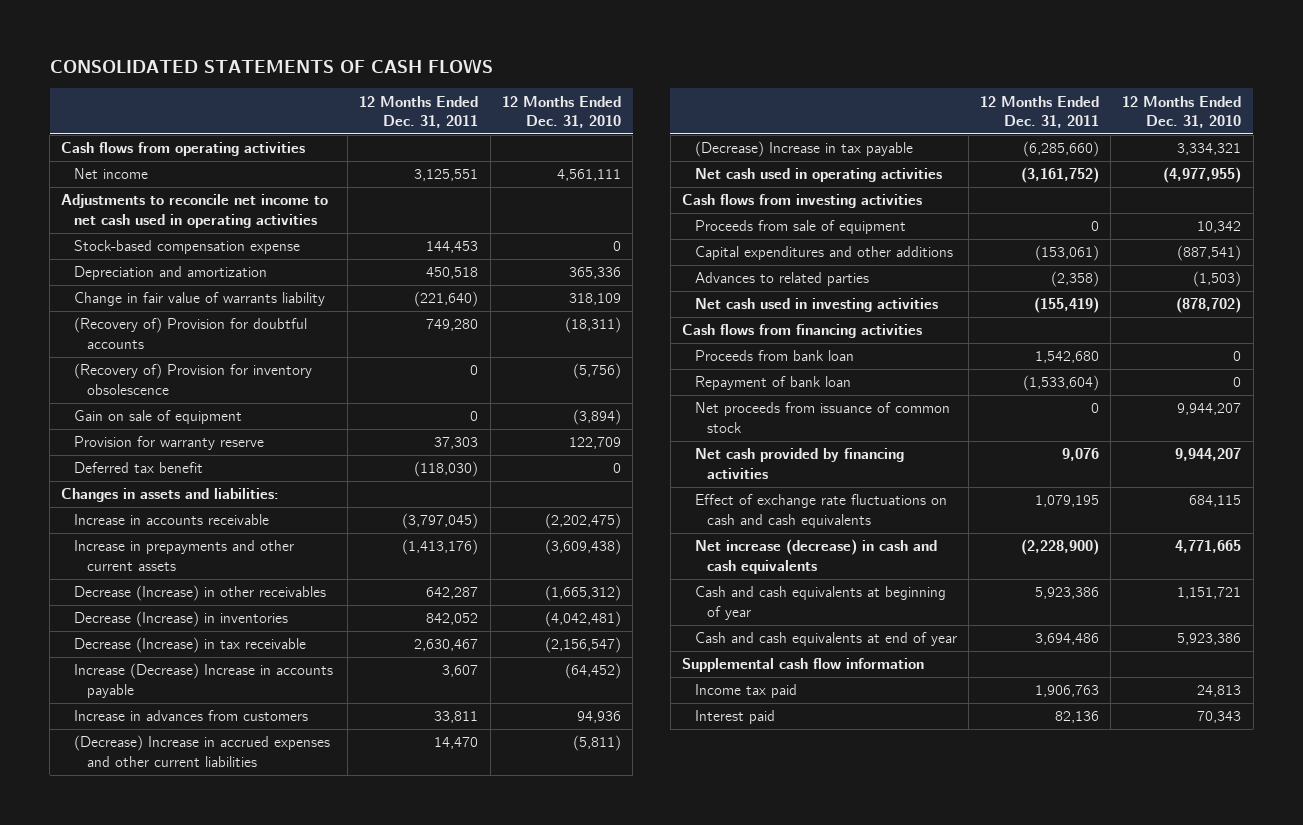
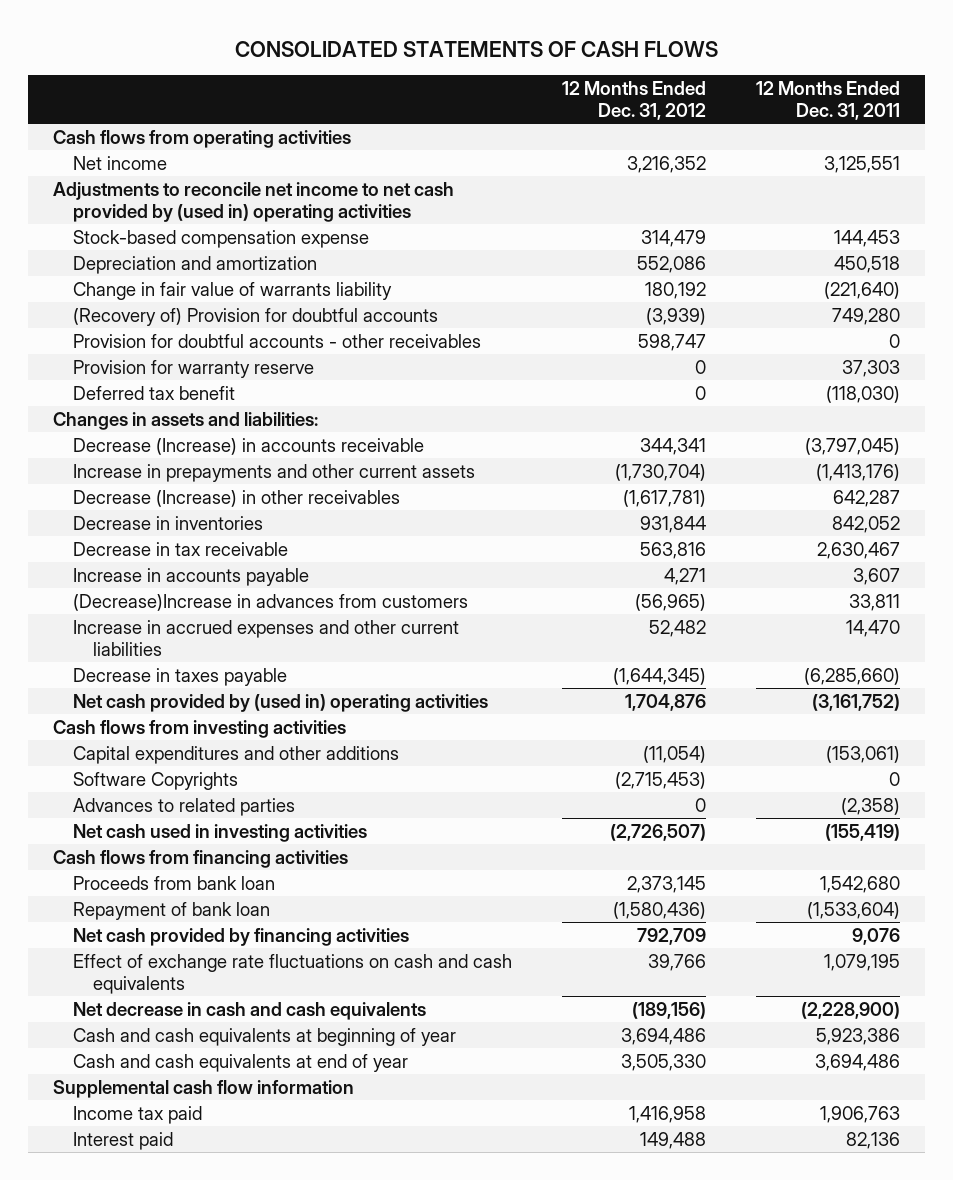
[501,95,621,128] 12 Months Ended Dec. 31, 2010 -> none
none -> [561,80,706,120] 12 Months Ended Dec. 31, 2012
[61,194,329,228] Adjustments to reconcile net income to net cash used in operating activities -> [53,181,455,222] Adjustments to reconcile net income to net cash provided by (used in) operating activities
[74,363,313,395] (Recovery of) Provision for inventory obsolescence -> none
[74,410,243,425] Gain on sale of equipment -> none
none -> [72,333,481,348] Provision for doubtful accounts - other receivables
[74,514,270,526] Increase in accounts receivable -> [72,437,424,455] Decrease (Increase) in accounts receivable
[74,611,289,628] Decrease (Increase) in inventories -> [72,515,263,530] Decrease in inventories
[74,637,307,654] Decrease (Increase) in tax receivable -> [72,541,288,556] Decrease in tax receivable
[74,663,334,698] Increase (Decrease) Increase in accounts payable -> [72,567,309,586] Increase in accounts payable
[74,710,309,722] Increase in advances from customers -> [72,593,468,611] (Decrease)Increase in advances from customers
[74,735,331,767] (Decrease) Increase in accrued expenses and other current liabilities -> [72,619,459,656] Increase in accrued expenses and other current liabilities
[694,141,913,158] (Decrease) Increase in tax payable -> [72,667,287,686] Decrease in taxes payable
[694,168,942,183] Net cash used in operating activities -> [72,693,488,712] Net cash provided by (used in) operating activities
[694,220,906,235] Proceeds from sale of equipment -> none
none -> [72,771,238,790] Software Copyrights
[694,402,950,433] Net proceeds from issuance of common stock -> none
[694,539,937,574] Net increase (decrease) in cash and cash equivalents -> [72,1001,426,1020] Net decrease in cash and cash equivalents

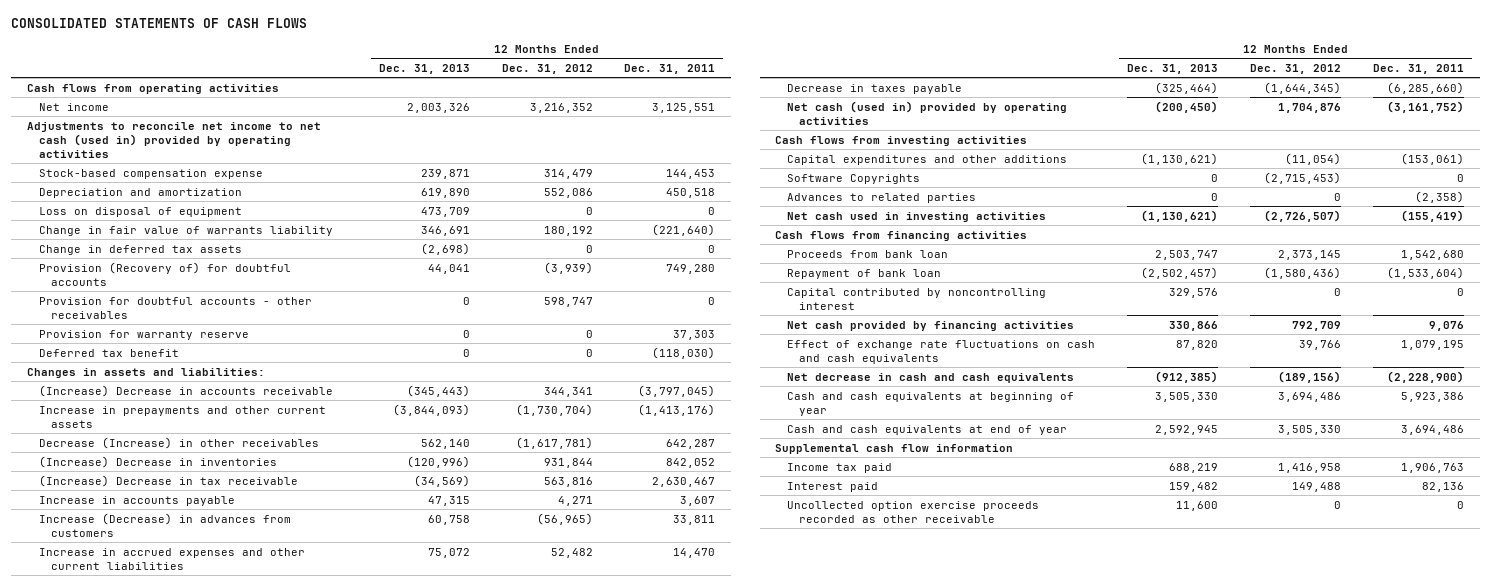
none -> [378,63,470,74] Dec. 31, 2013
[53,181,455,222] Adjustments to reconcile net income to net cash provided by (used in) operating activities -> [26,121,321,158] Adjustments to reconcile net income to net cash (used in) provided by operating activities
none -> [38,206,242,217] Loss on disposal of equipment
none -> [38,244,242,255] Change in deferred tax assets
[72,307,438,326] (Recovery of) Provision for doubtful accounts -> [38,261,291,286] Provision (Recovery of) for doubtful accounts
[72,437,424,455] Decrease (Increase) in accounts receivable -> [38,384,333,397] (Increase) Decrease in accounts receivable
[72,515,263,530] Decrease in inventories -> [38,455,277,468] (Increase) Decrease in inventories
[72,541,288,556] Decrease in tax receivable -> [38,474,298,487] (Increase) Decrease in tax receivable
[72,593,468,611] (Decrease)Increase in advances from customers -> [38,512,291,537] Increase (Decrease) in advances from customers
[72,693,488,712] Net cash provided by (used in) operating activities -> [787,100,1068,125] Net cash (used in) provided by operating activities
none -> [787,287,1047,310] Capital contributed by noncontrolling interest
none -> [787,500,1040,523] Uncollected option exercise proceeds recorded as other receivable

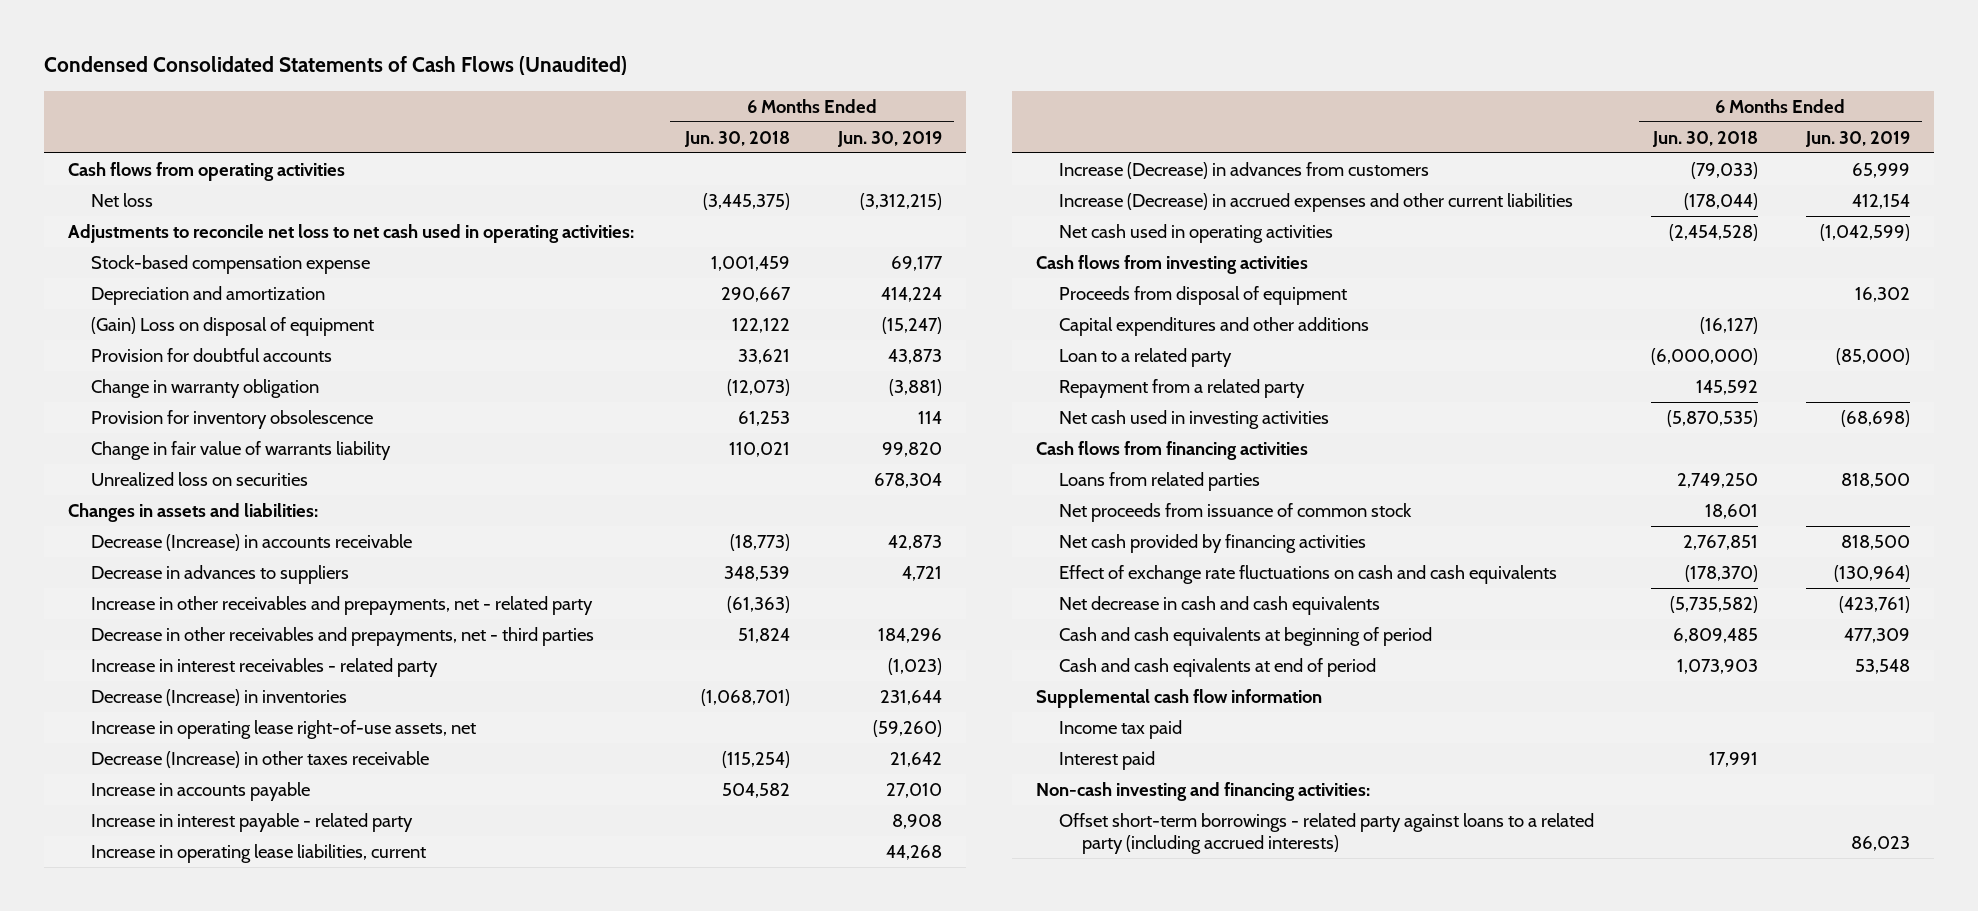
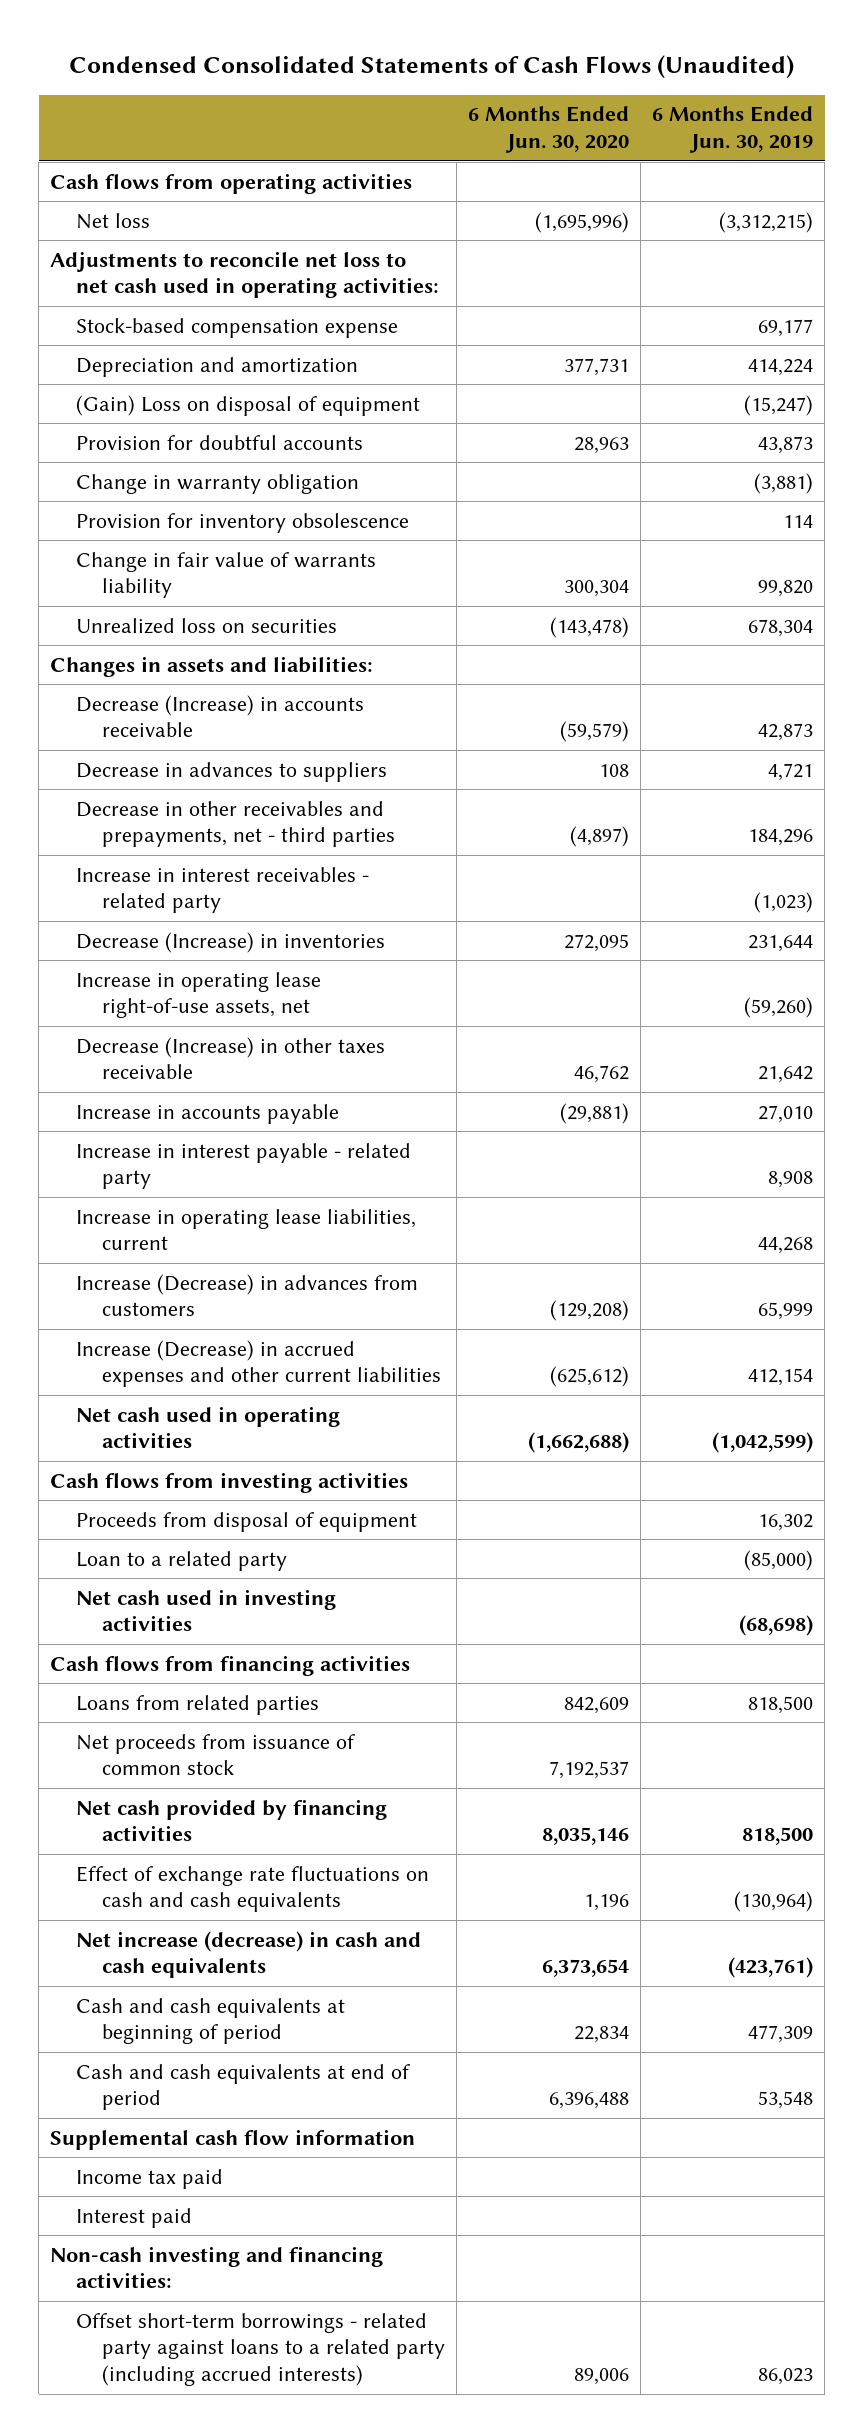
[683,130,790,147] Jun. 30, 2018 -> none
none -> [468,106,630,154] 6 Months Ended Jun. 30, 2020
[90,595,593,615] Increase in other receivables and prepayments, net - related party -> none
[1058,316,1369,336] Capital expenditures and other additions -> none
[1058,378,1305,398] Repayment from a related party -> none
[1058,595,1380,615] Net decrease in cash and cash equivalents -> [76,1930,422,1979] Net increase (decrease) in cash and cash equivalents
[1058,657,1376,677] Cash and cash eqivalents at end of period -> [76,2063,411,2111] Cash and cash equivalents at end of period

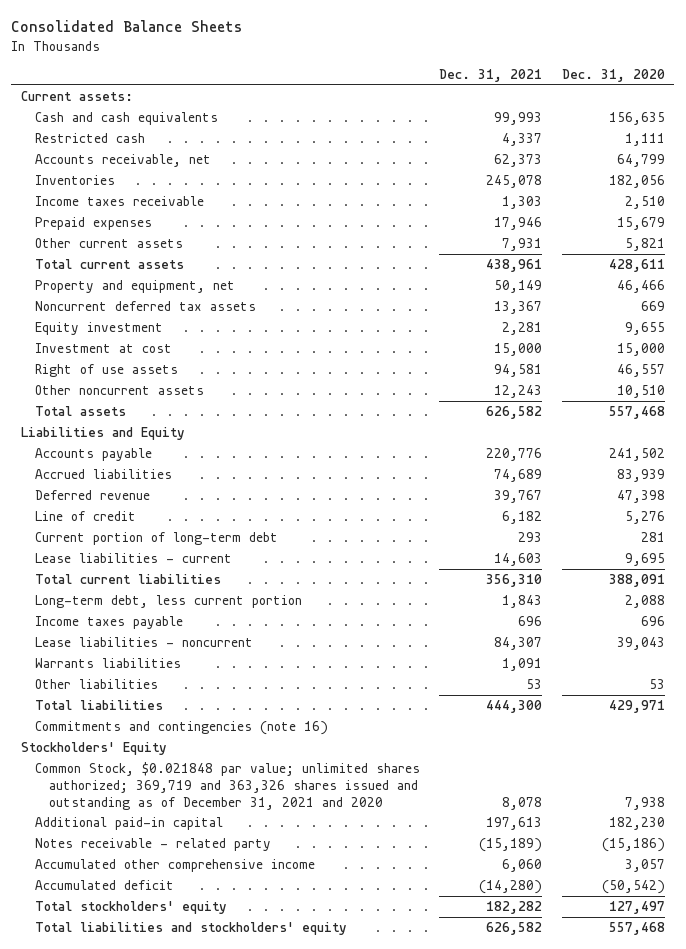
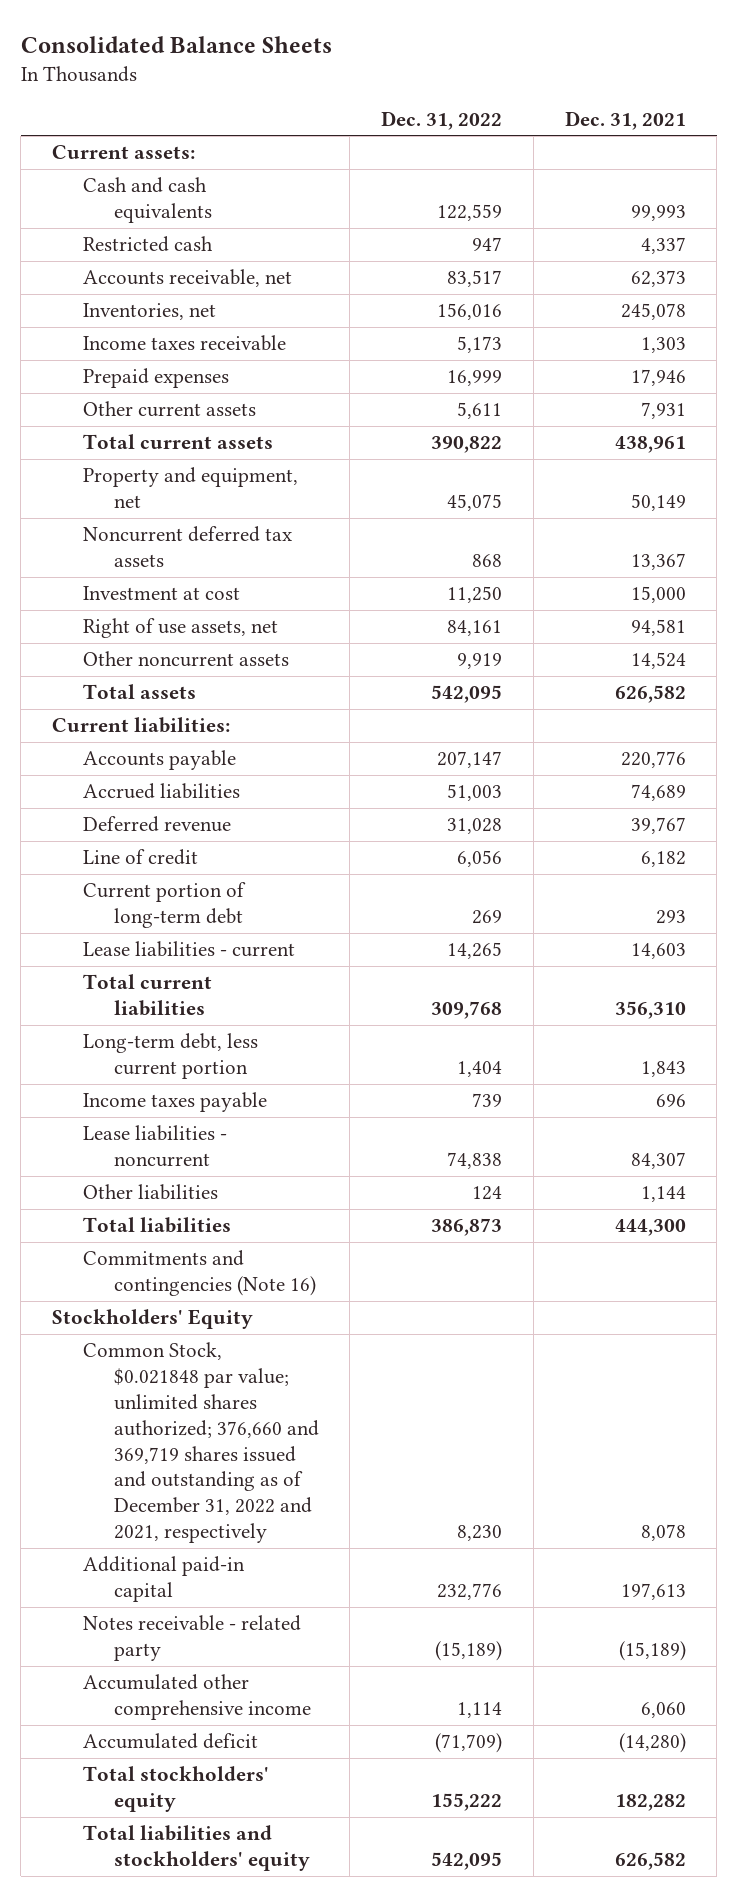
[561,69,665,83] Dec. 31, 2020 -> none
none -> [381,110,503,130] Dec. 31, 2022
[34,174,115,185] Inventories -> [82,303,216,321] Inventories, net
[34,321,163,335] Equity investment -> none
[34,363,178,377] Right of use assets -> [82,618,278,639] Right of use assets, net
[494,384,543,398] 12,243 -> [630,652,686,670] 14,524
[20,426,185,440] Liabilities and Equity -> none
none -> [51,717,230,734] Current liabilities:
[34,657,181,668] Warrants liabilities -> none
[526,678,543,689] 53 -> [640,1186,686,1203] 1,144
[34,720,328,735] Commitments and contingencies (note 16) -> [82,1250,316,1297] Commitments and contingencies (Note 16)
[34,761,420,810] Common Stock, $0.021848 par value; unlimited shares authorized; 369,719 and 363,326 shares issued and outstanding as of December 31, 2021 and 2020 -> [82,1342,319,1544] Common Stock, $0.021848 par value; unlimited shares authorized; 376,660 and 369,719 shares issued and outstanding as of December 31, 2022 and 2021, respectively

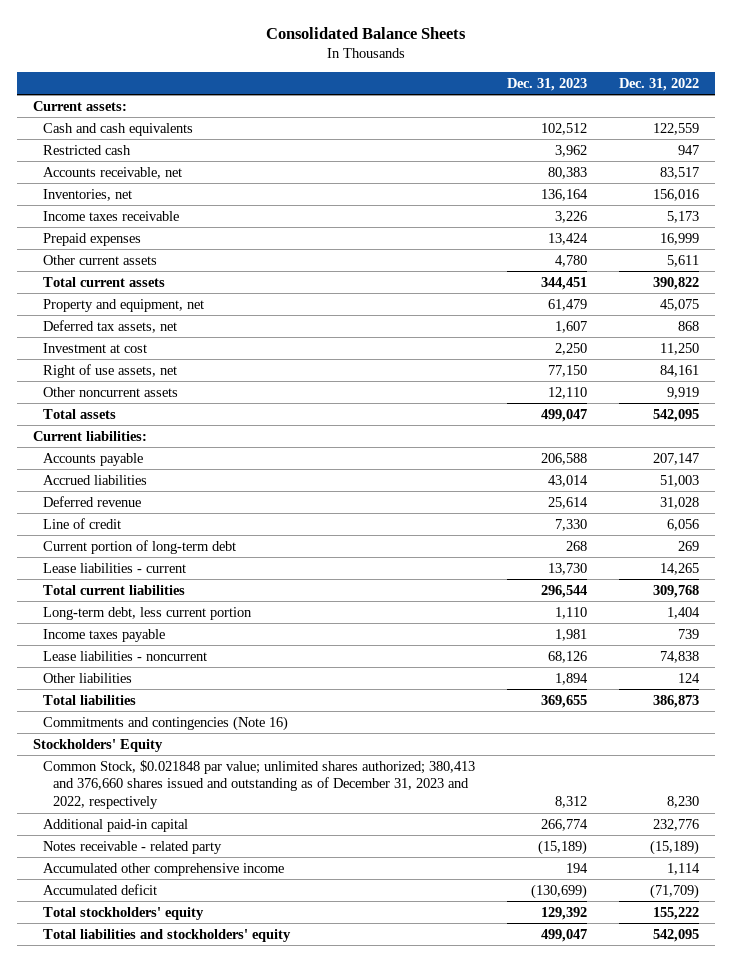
[564,110,686,130] Dec. 31, 2021 -> none
none -> [507,77,588,91] Dec. 31, 2023
[82,526,292,568] Noncurrent deferred tax assets -> [42,319,177,333] Deferred tax assets, net
[82,1342,319,1544] Common Stock, $0.021848 par value; unlimited shares authorized; 376,660 and 369,719 shares issued and outstanding as of December 31, 2022 and 2021, respectively -> [42,759,475,810] Common Stock, $0.021848 par value; unlimited shares authorized; 380,413 and 376,660 shares issued and outstanding as of December 31, 2023 and 2022, respectively

